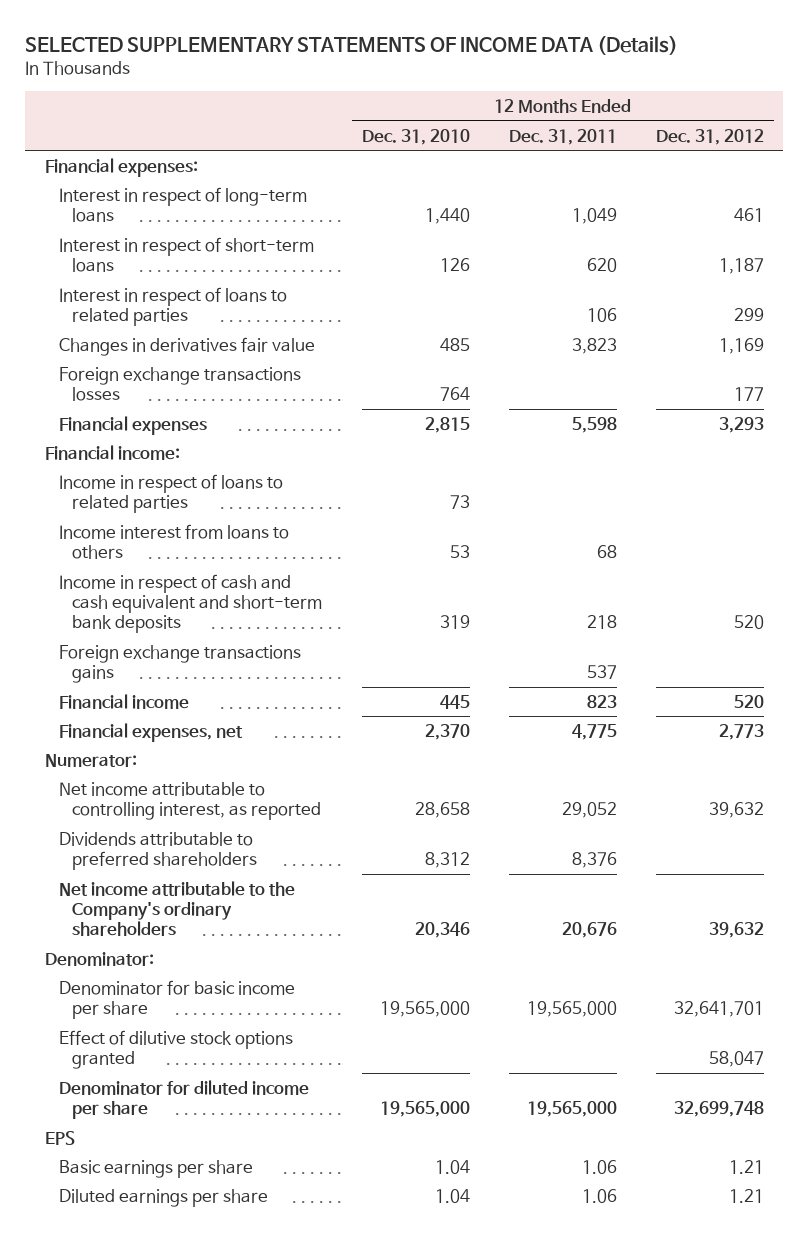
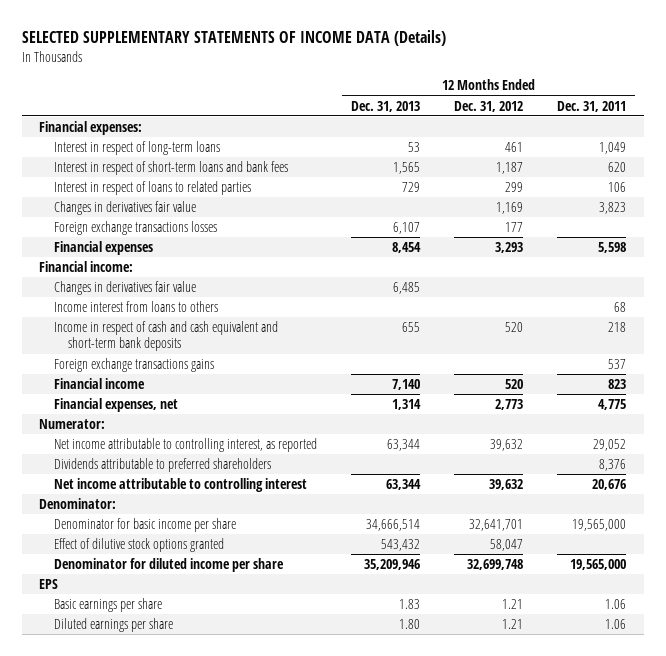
[361,128,470,145] Dec. 31, 2010 -> none
none -> [350,100,420,112] Dec. 31, 2013
[58,236,314,272] Interest in respect of short-term loans -> [53,161,288,176] Interest in respect of short-term loans and bank fees
[58,473,283,513] Income in respect of loans to related parties -> none
none -> [53,281,196,296] Changes in derivatives fair value
[58,880,295,937] Net income attributable to the Company's ordinary shareholders -> [53,478,307,493] Net income attributable to controlling interest

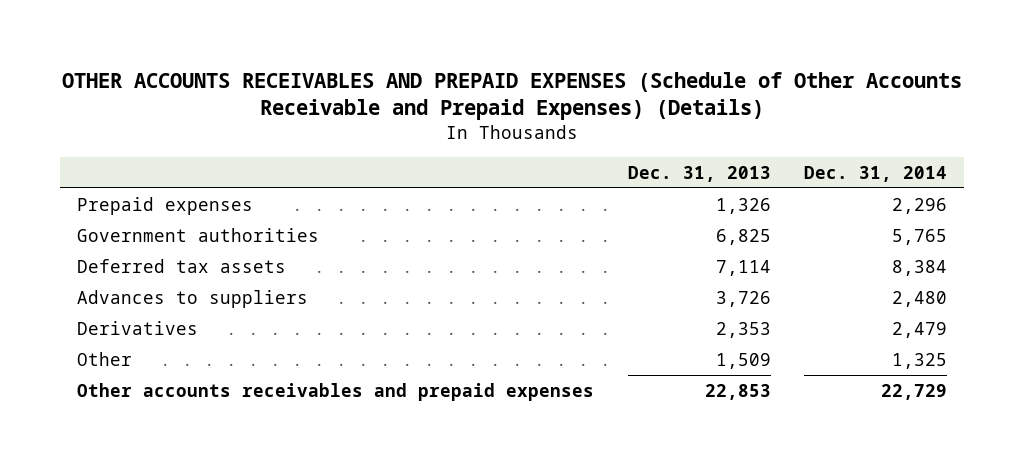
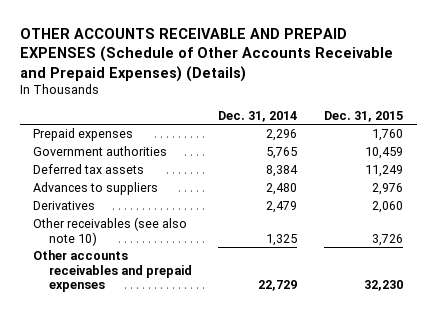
[62,71,963,121] OTHER ACCOUNTS RECEIVABLES AND PREPAID EXPENSES (Schedule of Other Accounts Receivable and Prepaid Expenses) (Details) -> [19,27,393,82] OTHER ACCOUNTS RECEIVABLE AND PREPAID EXPENSES (Schedule of Other Accounts Receivable and Prepaid Expenses) (Details)
[627,165,771,182] Dec. 31, 2013 -> none
none -> [324,110,404,122] Dec. 31, 2015
[77,351,133,366] Other -> [33,217,188,246] Other receivables (see also note 10)

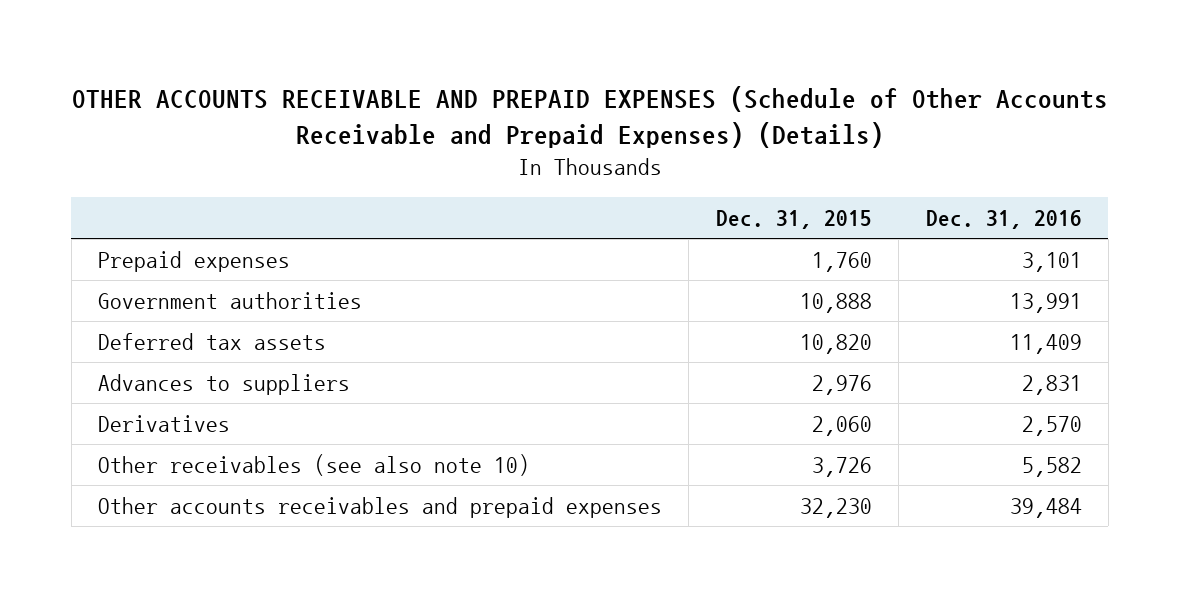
[218,110,298,122] Dec. 31, 2014 -> none
none -> [925,210,1082,230] Dec. 31, 2016
[365,147,404,160] 10,459 -> [799,293,872,314] 10,888
[365,165,404,178] 11,249 -> [799,334,872,355] 10,820

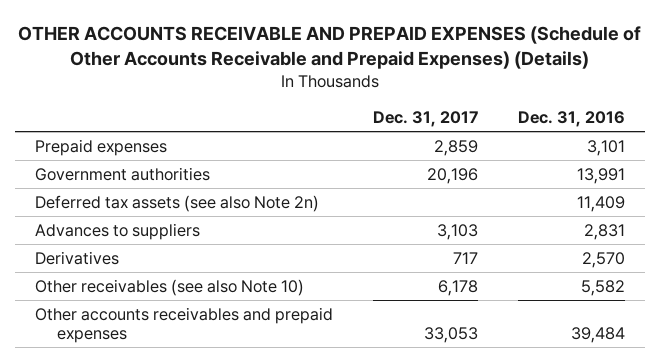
[715,210,872,230] Dec. 31, 2015 -> none
none -> [372,111,478,128] Dec. 31, 2017
[98,333,327,351] Deferred tax assets -> [34,194,319,212] Deferred tax assets (see also Note 2n)
[98,454,531,477] Other receivables (see also note 10) -> [34,278,304,296] Other receivables (see also Note 10)

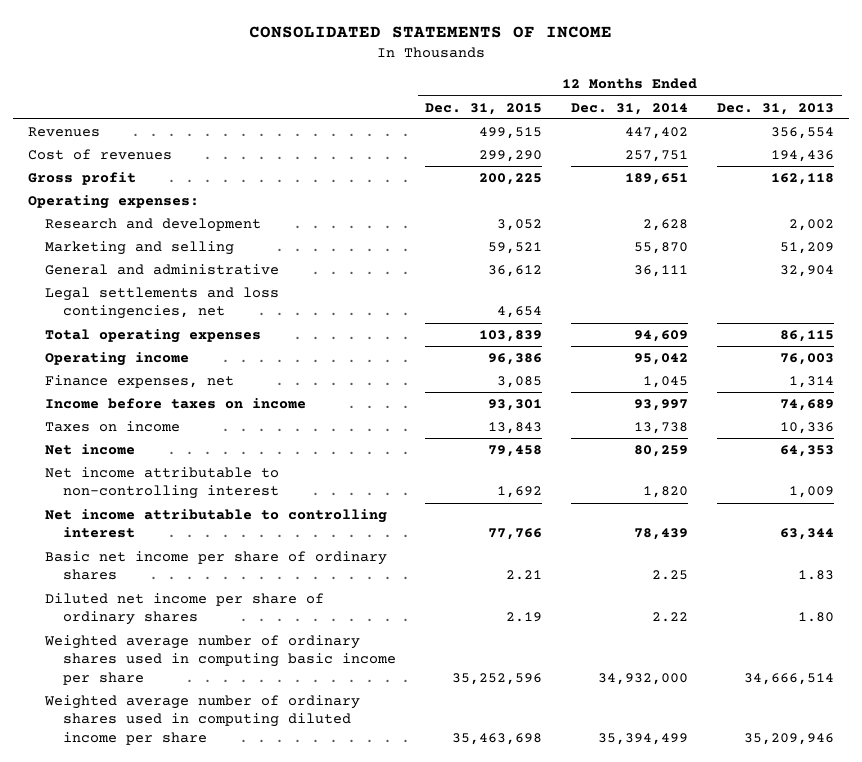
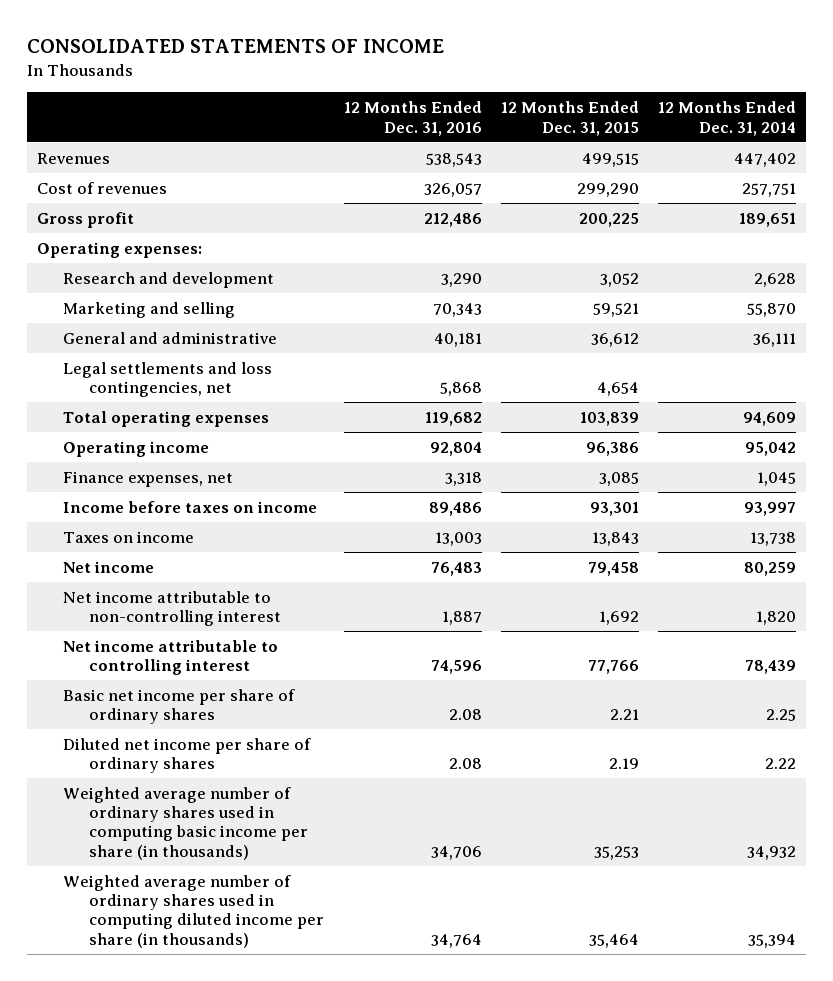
[717,102,835,115] Dec. 31, 2013 -> none
none -> [343,101,482,136] 12 Months Ended Dec. 31, 2016
[44,635,396,685] Weighted average number of ordinary shares used in computing basic income per share -> [63,786,309,860] Weighted average number of ordinary shares used in computing basic income per share (in thousands)
[452,672,543,685] 35,252,596 -> [593,845,639,860] 35,253
[598,672,689,685] 34,932,000 -> [746,845,796,860] 34,932
[44,695,361,745] Weighted average number of ordinary shares used in computing diluted income per share -> [63,874,325,948] Weighted average number of ordinary shares used in computing diluted income per share (in thousands)
[452,732,543,745] 35,463,698 -> [588,933,639,948] 35,464
[598,732,689,745] 35,394,499 -> [747,933,796,948] 35,394

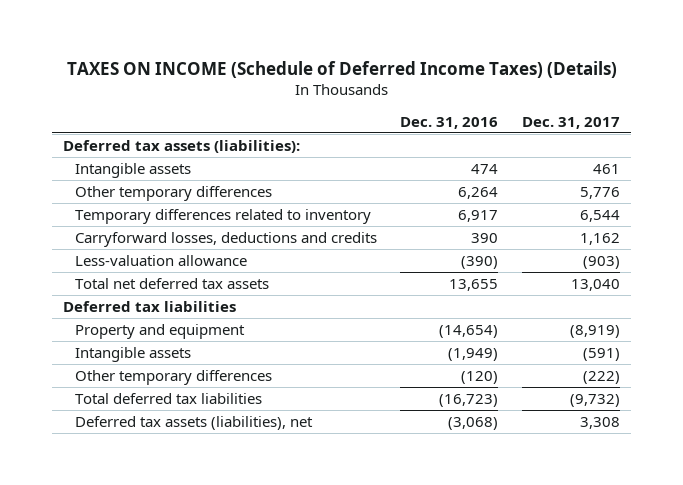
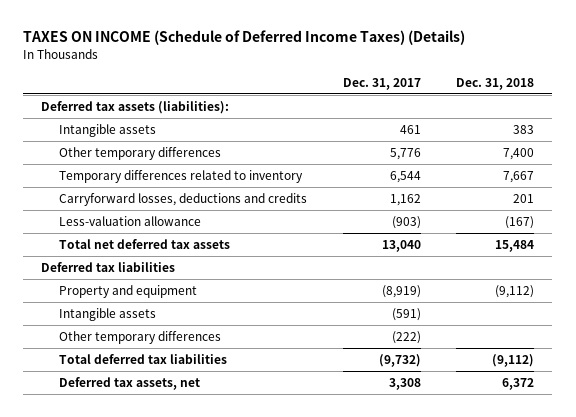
[400,116,499,129] Dec. 31, 2016 -> none
none -> [456,78,535,91] Dec. 31, 2018
[75,415,314,430] Deferred tax assets (liabilities), net -> [58,376,200,390] Deferred tax assets, net

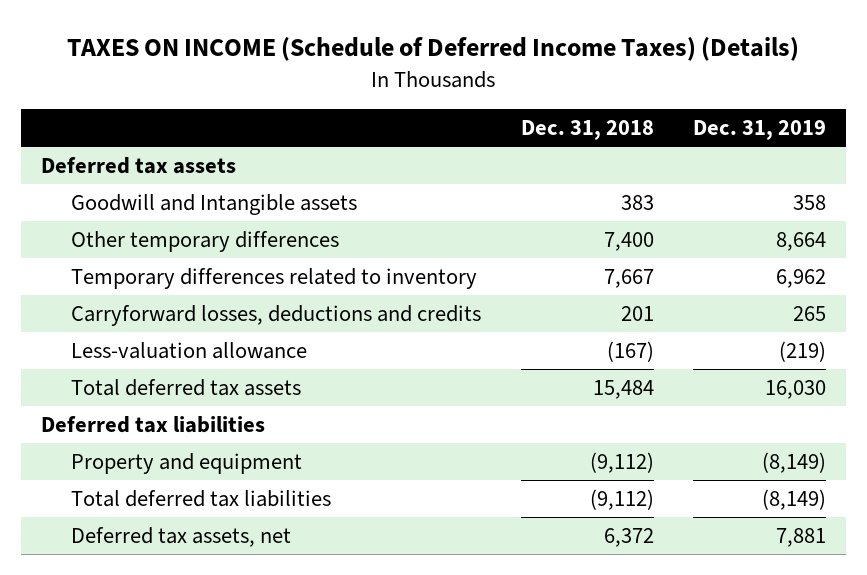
[342,78,421,91] Dec. 31, 2017 -> none
none -> [693,120,827,141] Dec. 31, 2019
[41,100,230,114] Deferred tax assets (liabilities): -> [40,156,236,174] Deferred tax assets
[58,123,156,137] Intangible assets -> [71,193,358,215] Goodwill and Intangible assets
[58,238,230,249] Total net deferred tax assets -> [71,378,302,396] Total deferred tax assets
[58,307,156,321] Intangible assets -> none
[58,330,221,344] Other temporary differences -> none

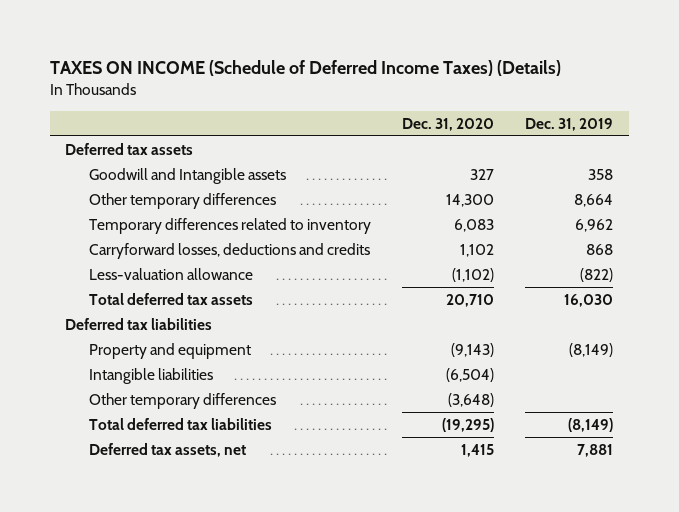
[520,120,654,141] Dec. 31, 2018 -> none
none -> [402,117,495,131] Dec. 31, 2020
[793,305,827,321] 265 -> [586,244,614,256] 868
[779,340,827,362] (219) -> [580,268,614,283] (822)
none -> [89,368,214,385] Intangible liabilities
none -> [89,393,277,410] Other temporary differences

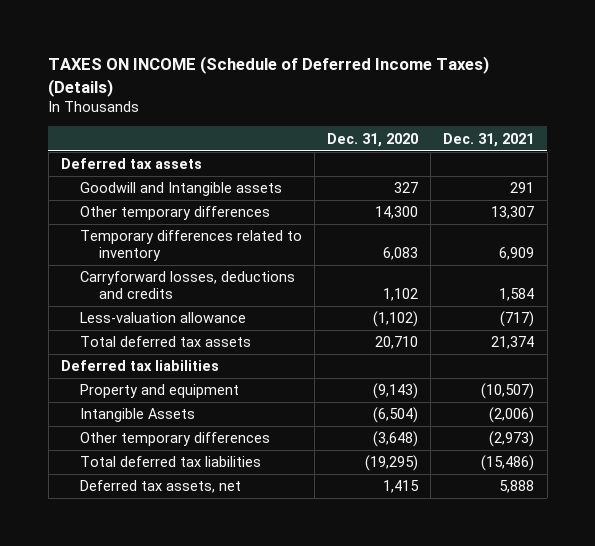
[525,117,614,131] Dec. 31, 2019 -> none
none -> [443,132,535,147] Dec. 31, 2021
[89,368,214,385] Intangible liabilities -> [79,408,195,423] Intangible Assets

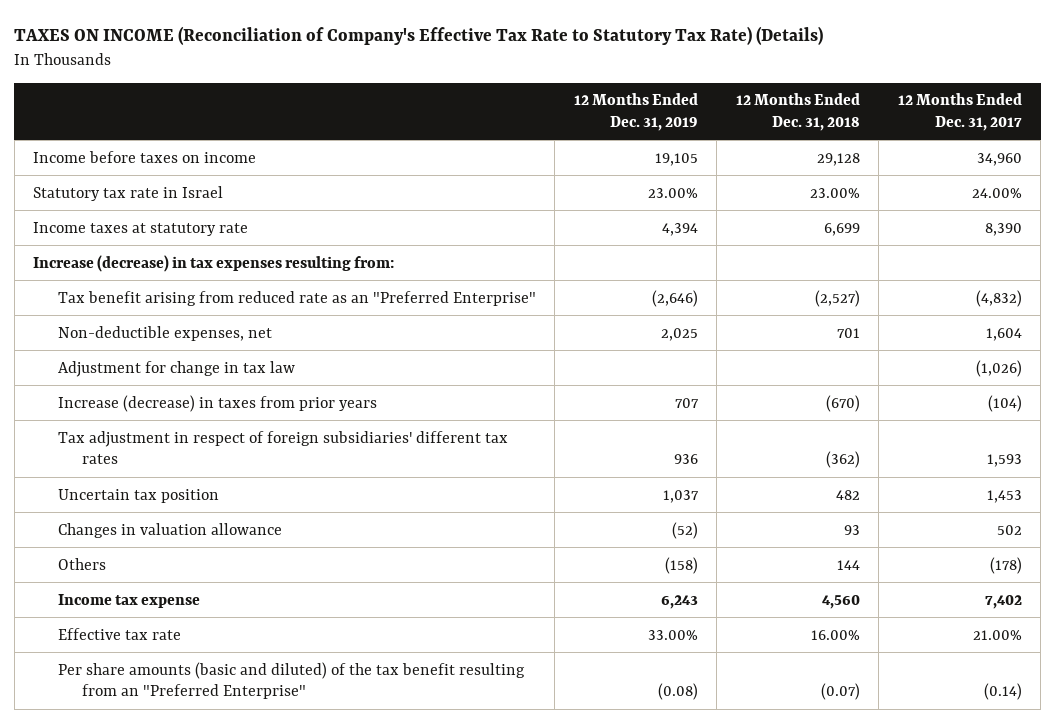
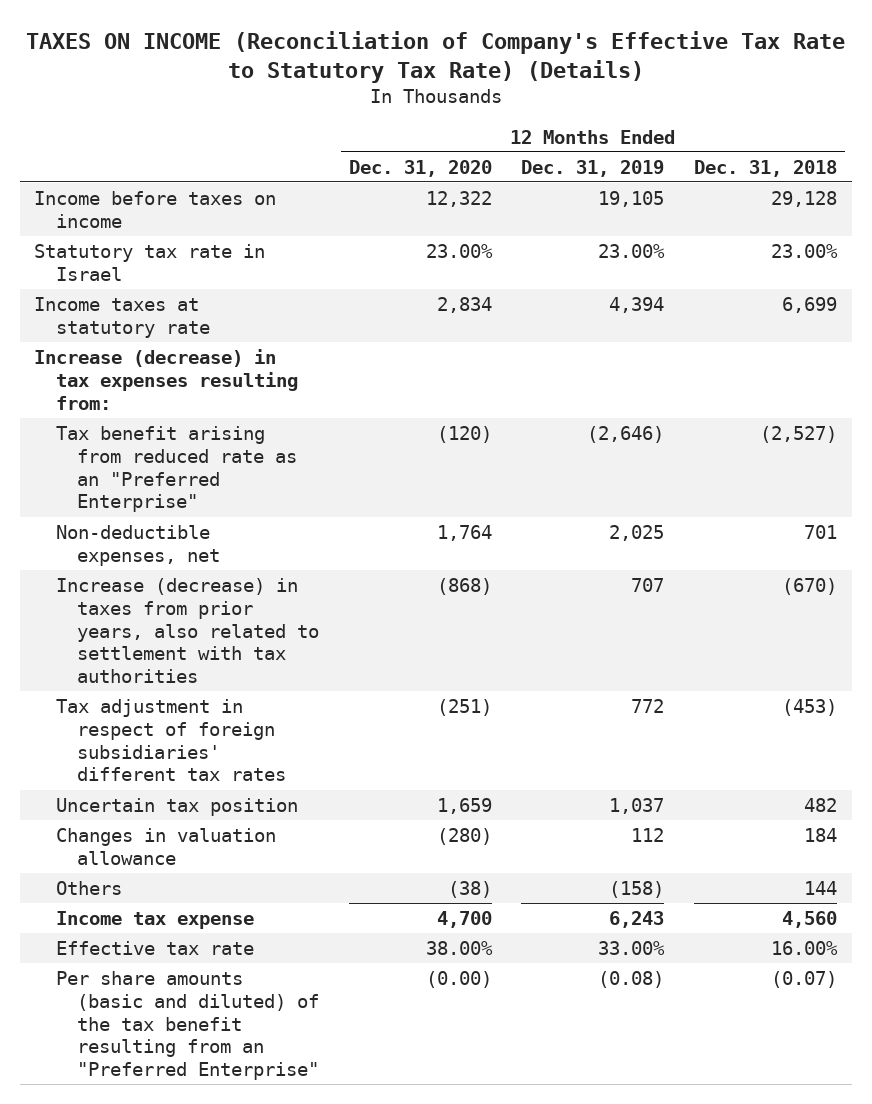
[897,93,1022,131] 12 Months Ended Dec. 31, 2017 -> none
none -> [348,159,492,177] Dec. 31, 2020
[57,360,295,377] Adjustment for change in tax law -> none
[57,394,377,412] Increase (decrease) in taxes from prior years -> [55,577,319,684] Increase (decrease) in taxes from prior years, also related to settlement with tax authorities
[673,454,698,465] 936 -> [631,698,665,713] 772
[825,451,860,469] (362) -> [782,698,838,716] (453)
[671,521,698,539] (52) -> [631,827,665,842] 112
[843,524,860,535] 93 -> [804,827,838,842] 184

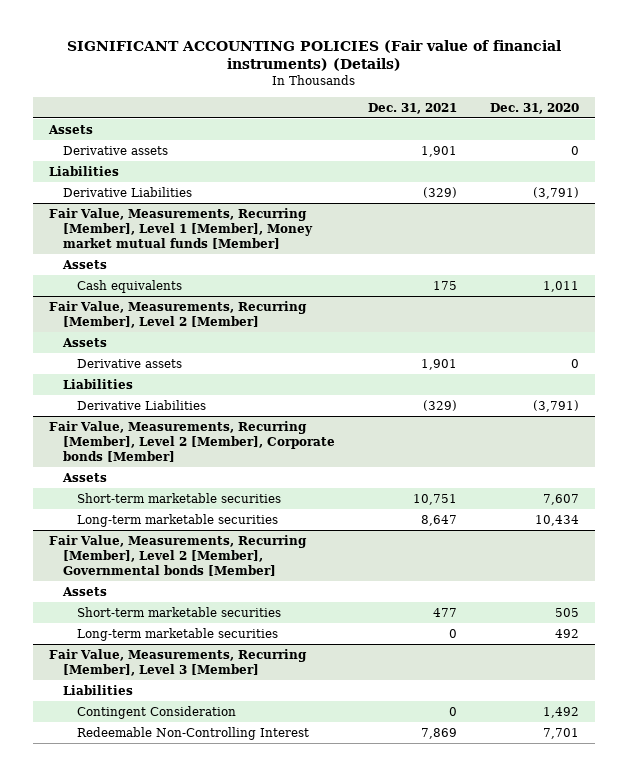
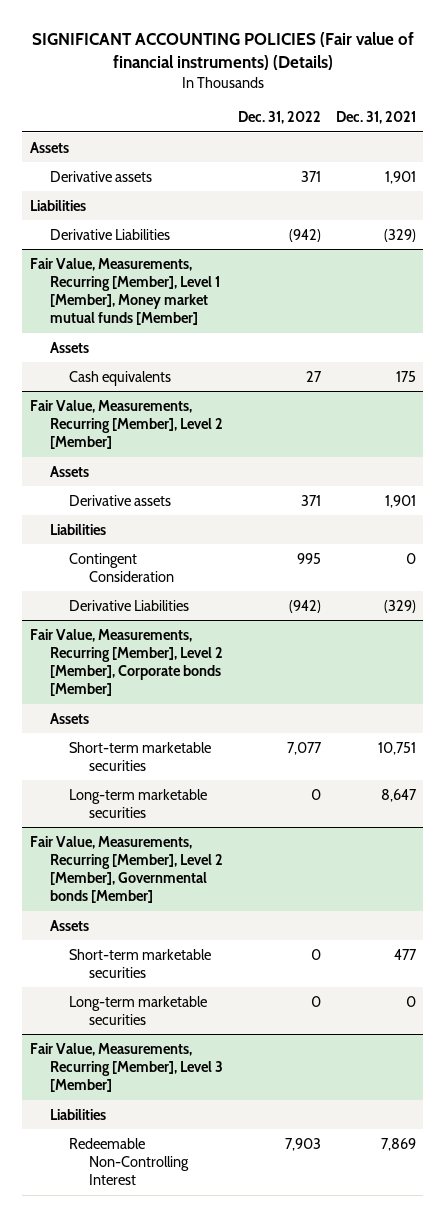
[489,102,579,114] Dec. 31, 2020 -> none
none -> [237,111,321,125] Dec. 31, 2022
none -> [69,552,175,582] Contingent Consideration
[77,705,237,719] Contingent Consideration -> none

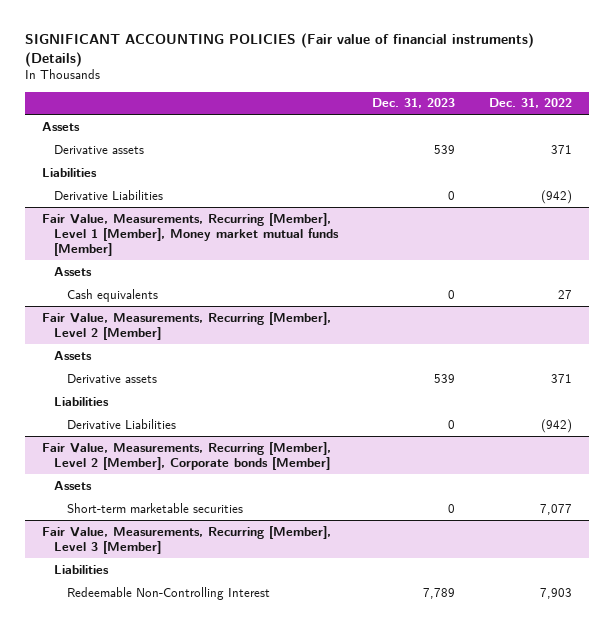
[335,111,416,125] Dec. 31, 2021 -> none
none -> [372,98,456,109] Dec. 31, 2023
[69,552,175,582] Contingent Consideration -> none
[69,788,208,818] Long-term marketable securities -> none
[29,835,223,904] Fair Value, Measurements, Recurring [Member], Level 2 [Member], Governmental bonds [Member] -> none
[49,919,89,931] Assets -> none
[69,948,212,978] Short-term marketable securities -> none
[69,995,208,1025] Long-term marketable securities -> none

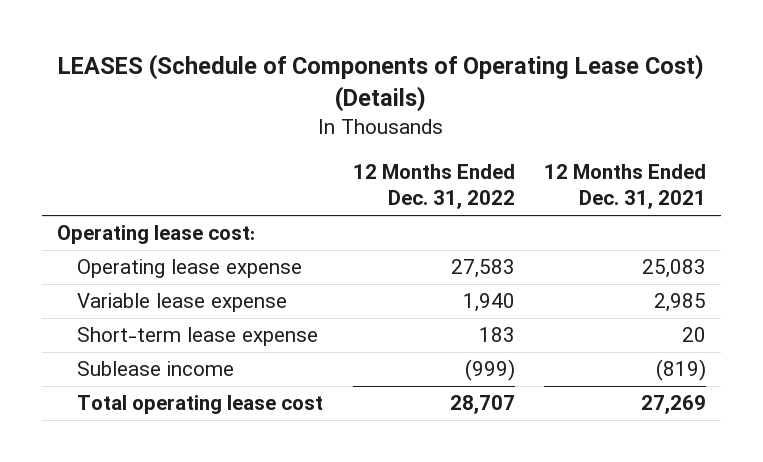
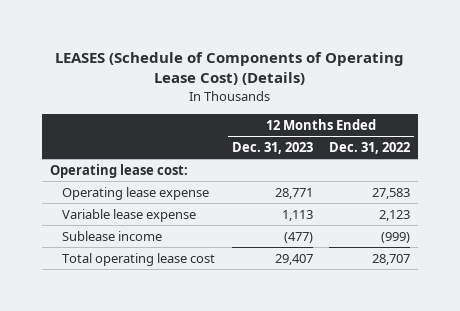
[544,164,707,210] 12 Months Ended Dec. 31, 2021 -> none
none -> [231,141,313,154] Dec. 31, 2023
[77,327,319,347] Short-term lease expense -> none
[462,293,515,313] 1,940 -> [378,209,410,221] 2,123

